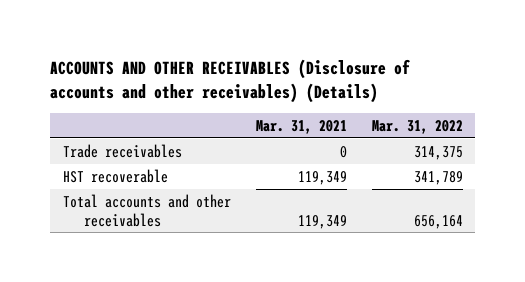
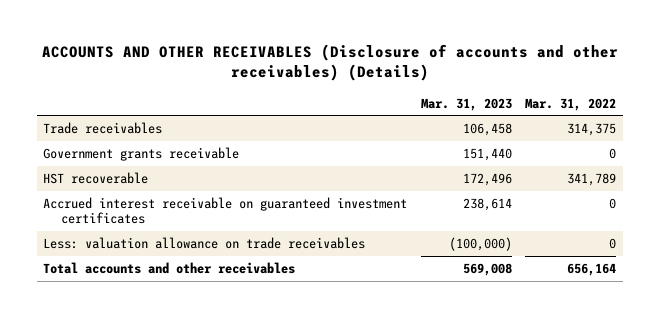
[255,119,347,134] Mar. 31, 2021 -> none
none -> [420,97,512,111] Mar. 31, 2023
none -> [43,146,240,161] Government grants receivable
none -> [43,196,408,225] Accrued interest receivable on guaranteed investment certificates
none -> [43,236,366,249] Less: valuation allowance on trade receivables

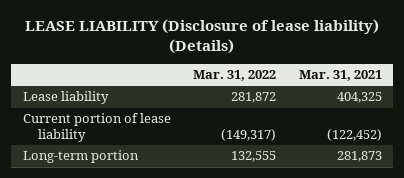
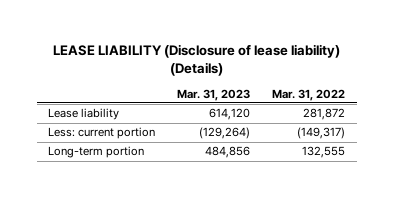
[298,70,382,82] Mar. 31, 2021 -> none
none -> [177,88,251,101] Mar. 31, 2023
[22,113,171,143] Current portion of lease liability -> [47,127,155,140] Less: current portion

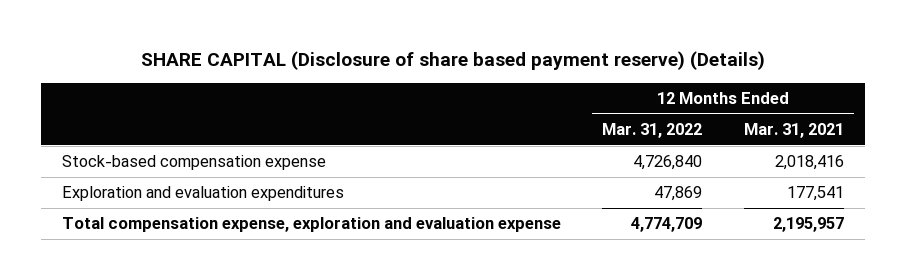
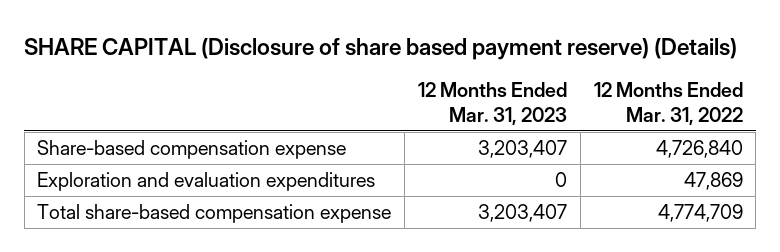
[743,122,844,138] Mar. 31, 2021 -> none
none -> [417,82,567,125] 12 Months Ended Mar. 31, 2023
[61,155,326,171] Stock-based compensation expense -> [37,140,347,160] Share-based compensation expense
[61,217,561,233] Total compensation expense, exploration and evaluation expense -> [37,204,392,224] Total share-based compensation expense

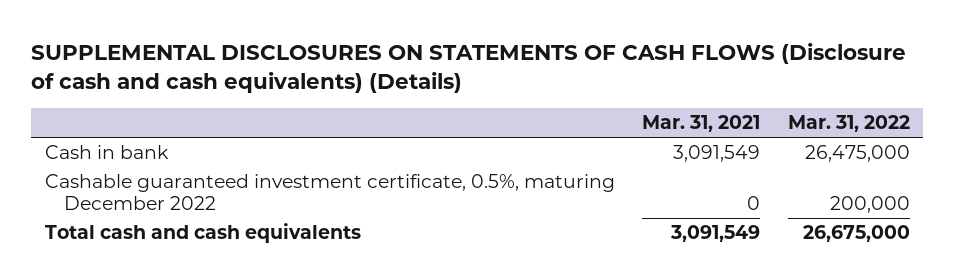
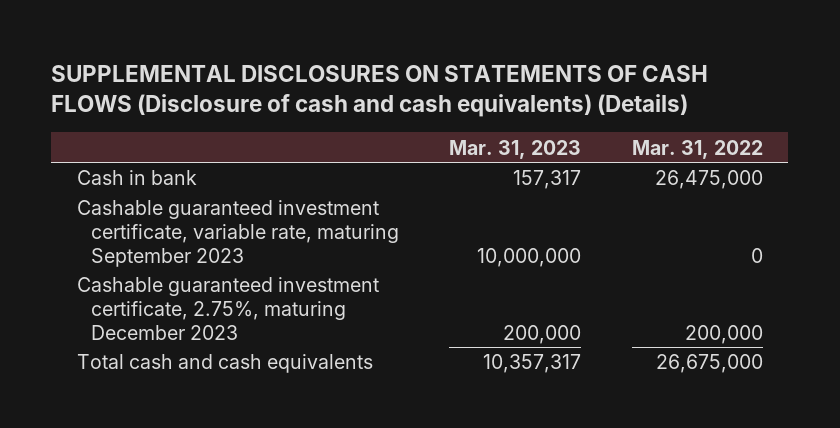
[642,115,761,133] Mar. 31, 2021 -> none
none -> [449,139,582,159] Mar. 31, 2023
none -> [76,200,399,267] Cashable guaranteed investment certificate, variable rate, maturing September 2023
[44,174,615,211] Cashable guaranteed investment certificate, 0.5%, maturing December 2022 -> [76,277,379,340] Cashable guaranteed investment certificate, 2.75%, maturing December 2023

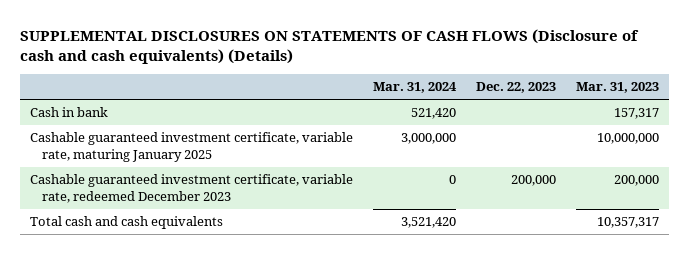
[631,139,763,159] Mar. 31, 2022 -> none
none -> [373,82,458,94] Mar. 31, 2024
none -> [476,82,557,94] Dec. 22, 2023
[76,200,399,267] Cashable guaranteed investment certificate, variable rate, maturing September 2023 -> [30,132,354,162] Cashable guaranteed investment certificate, variable rate, maturing January 2025
[76,277,379,340] Cashable guaranteed investment certificate, 2.75%, maturing December 2023 -> [30,174,354,203] Cashable guaranteed investment certificate, variable rate, redeemed December 2023

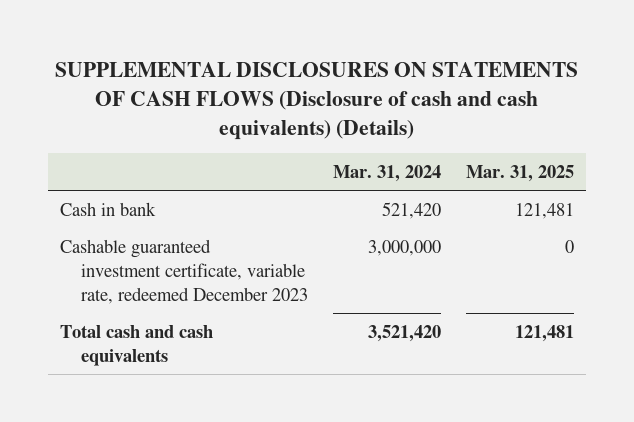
[476,82,557,94] Dec. 22, 2023 -> none
[575,82,659,94] Mar. 31, 2023 -> none
none -> [465,165,574,183] Mar. 31, 2025
[30,132,354,162] Cashable guaranteed investment certificate, variable rate, maturing January 2025 -> none
[449,175,457,185] 0 -> [368,239,442,256] 3,000,000

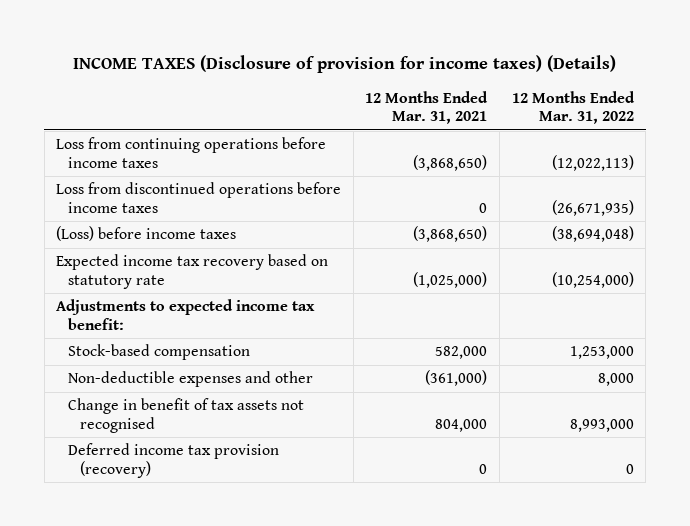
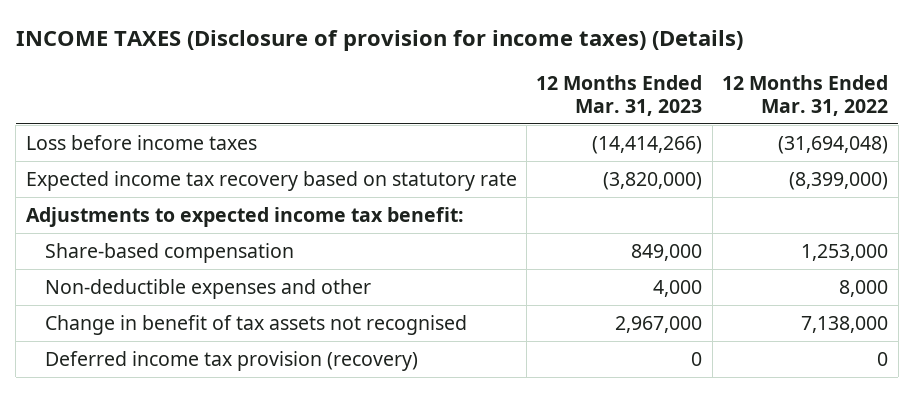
[365,90,489,124] 12 Months Ended Mar. 31, 2021 -> none
none -> [536,74,703,116] 12 Months Ended Mar. 31, 2023
[56,182,342,213] Loss from discontinued operations before income taxes -> none
[56,226,237,242] (Loss) before income taxes -> none
[56,137,327,168] Loss from continuing operations before income taxes -> [25,134,257,150] Loss before income taxes
[551,154,634,171] (12,022,113) -> [778,135,889,154] (31,694,048)
[551,271,634,288] (10,254,000) -> [789,171,889,190] (8,399,000)
[68,344,251,361] Stock-based compensation -> [45,242,295,263] Share-based compensation
[569,418,634,432] 8,993,000 -> [801,315,889,333] 7,138,000

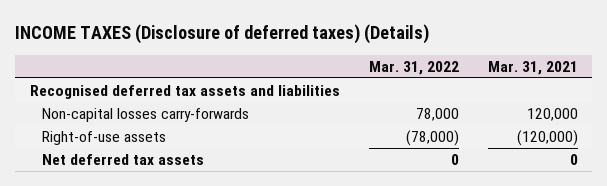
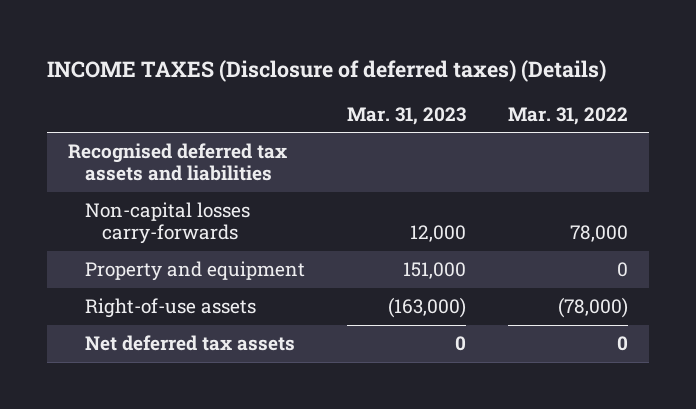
[487,60,578,75] Mar. 31, 2021 -> none
none -> [346,106,466,125] Mar. 31, 2023
none -> [85,261,306,282] Property and equipment

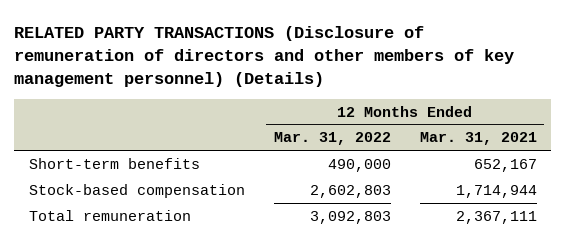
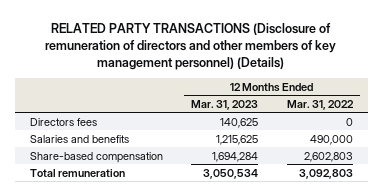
[419,132,537,146] Mar. 31, 2021 -> none
none -> [191,99,259,110] Mar. 31, 2023
none -> [29,117,97,126] Directors fees
[28,157,200,169] Short-term benefits -> [29,134,129,143] Salaries and benefits
[28,183,245,198] Stock-based compensation -> [29,151,163,163] Share-based compensation

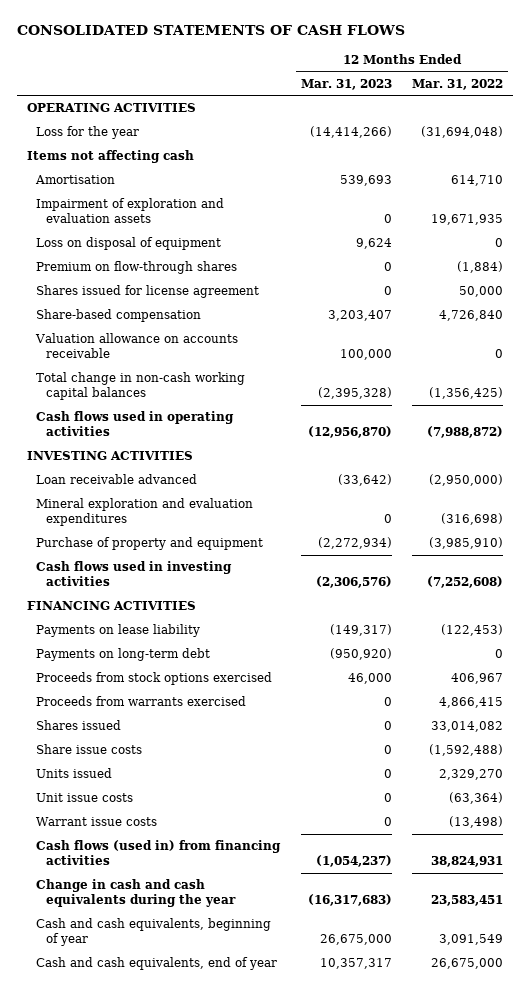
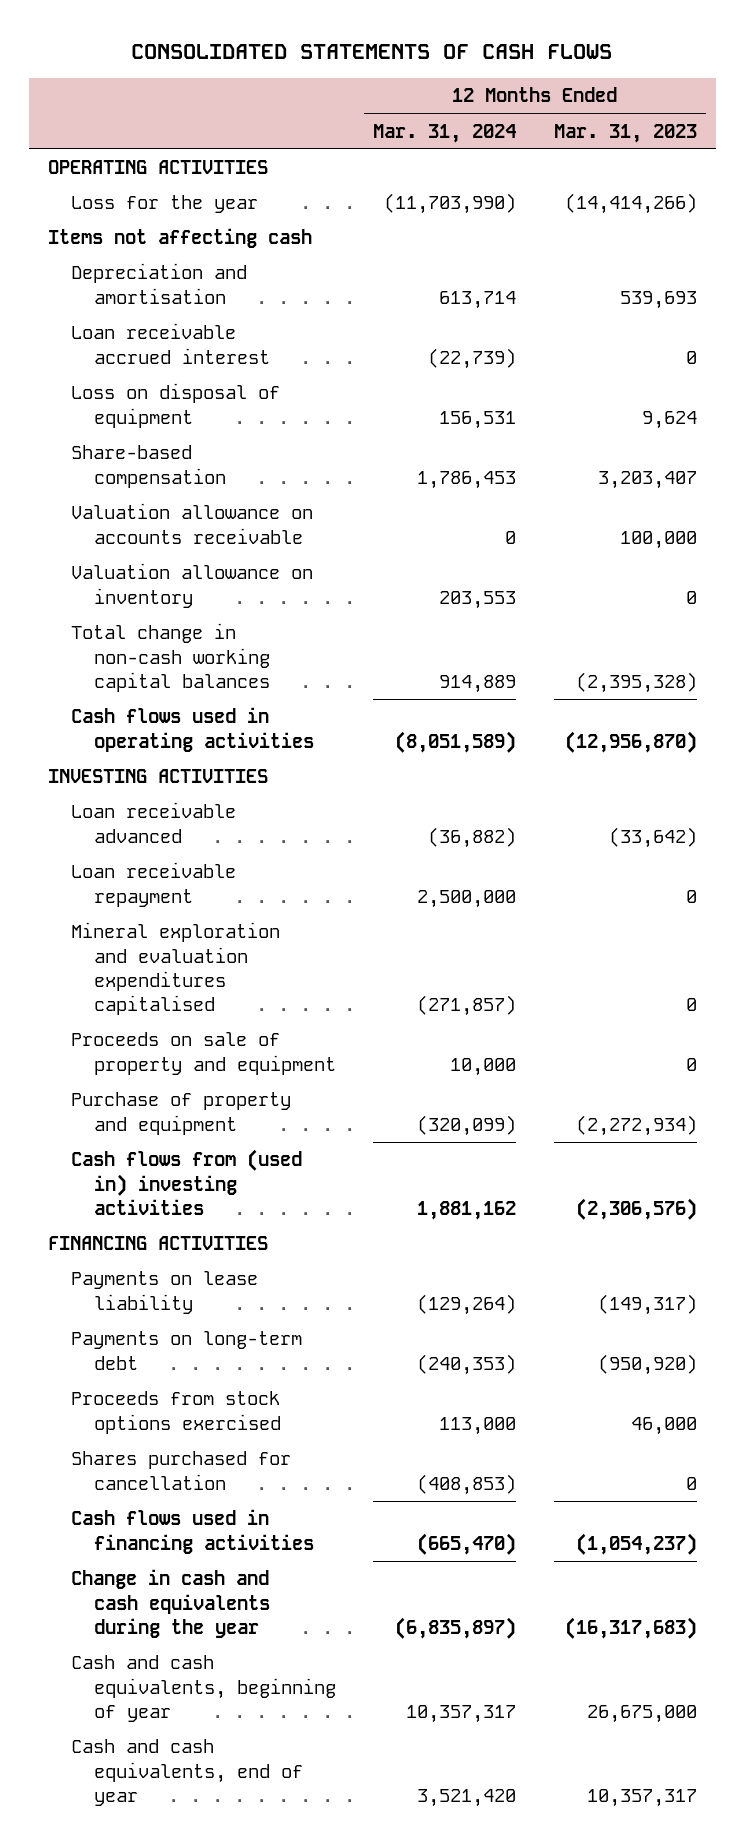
[412,78,504,90] Mar. 31, 2022 -> none
none -> [373,123,517,143] Mar. 31, 2024
[36,198,225,224] Impairment of exploration and evaluation assets -> none
[35,175,116,185] Amortisation -> [70,263,247,304] Depreciation and amortisation
none -> [70,323,270,364] Loan receivable accrued interest
[36,261,238,275] Premium on flow-through shares -> none
[36,285,260,299] Shares issued for license agreement -> none
none -> [70,563,313,608] Valuation allowance on inventory
none -> [70,862,236,907] Loan receivable repayment
[36,498,254,527] Mineral exploration and evaluation expenditures -> [70,922,280,1016] Mineral exploration and evaluation expenditures capitalised
none -> [70,1032,336,1075] Proceeds on sale of property and equipment
[36,561,233,587] Cash flows used in investing activities -> [70,1149,302,1215] Cash flows from (used in) investing activities
[36,696,247,707] Proceeds from warrants exercised -> none
[36,720,122,731] Shares issued -> none
[36,744,143,755] Share issue costs -> none
[36,768,113,779] Units issued -> none
[36,793,134,803] Unit issue costs -> none
[36,817,158,827] Warrant issue costs -> none
none -> [70,1451,291,1490] Shares purchased for cancellation
[36,840,282,866] Cash flows (used in) from financing activities -> [70,1509,314,1554] Cash flows used in financing activities

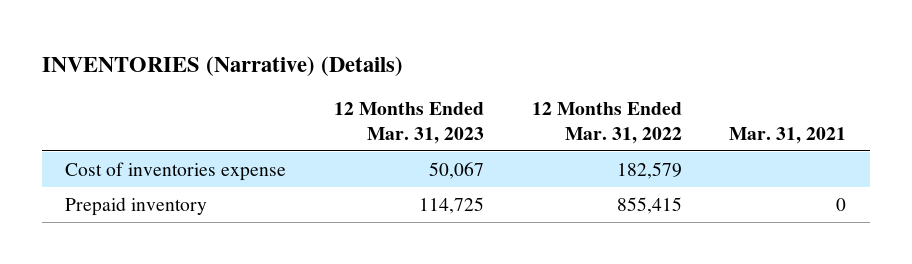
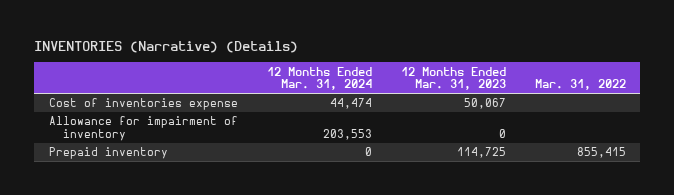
[531,101,682,144] 12 Months Ended Mar. 31, 2022 -> none
[729,126,847,144] Mar. 31, 2021 -> none
none -> [266,66,372,91] 12 Months Ended Mar. 31, 2024
none -> [534,79,626,91] Mar. 31, 2022
none -> [48,116,238,142] Allowance for impairment of inventory

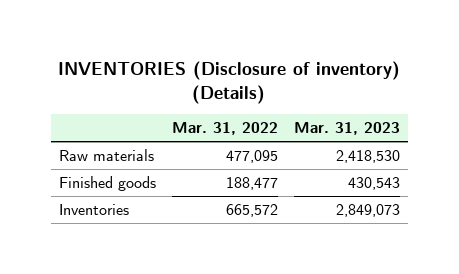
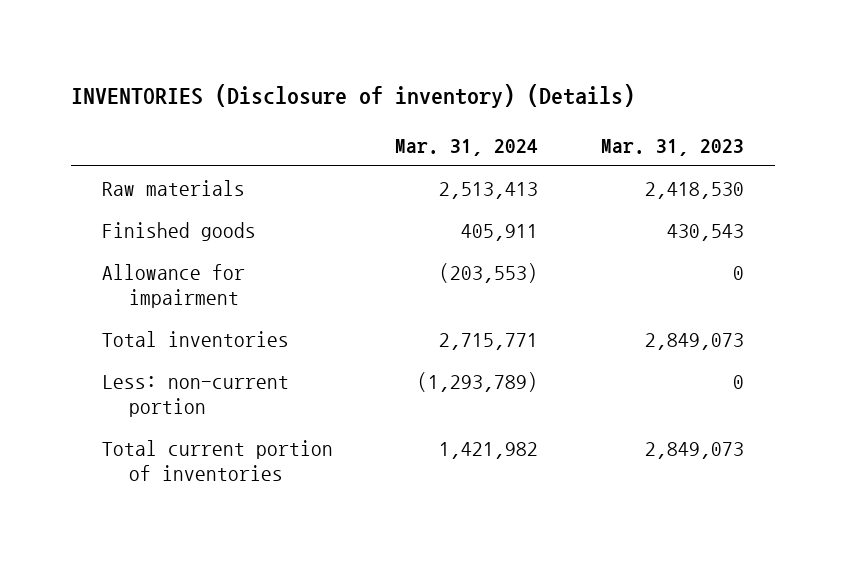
[171,122,278,136] Mar. 31, 2022 -> none
none -> [395,138,539,156] Mar. 31, 2024
none -> [102,263,246,308] Allowance for impairment
none -> [102,330,290,347] Total inventories
none -> [102,374,290,417] Less: non-current portion
[58,204,129,216] Inventories -> [102,439,334,481] Total current portion of inventories

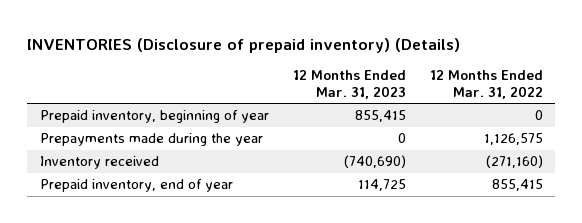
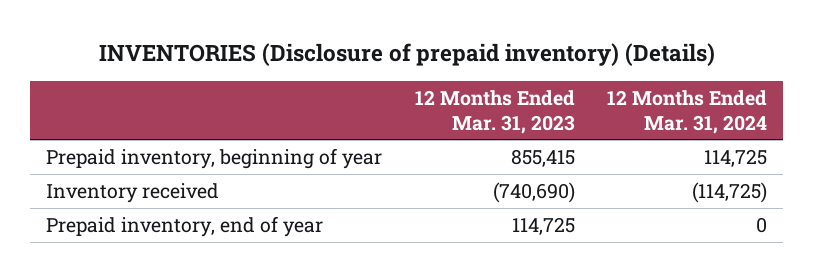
[429,70,543,99] 12 Months Ended Mar. 31, 2022 -> none
none -> [606,89,767,134] 12 Months Ended Mar. 31, 2024
[39,133,263,147] Prepayments made during the year -> none

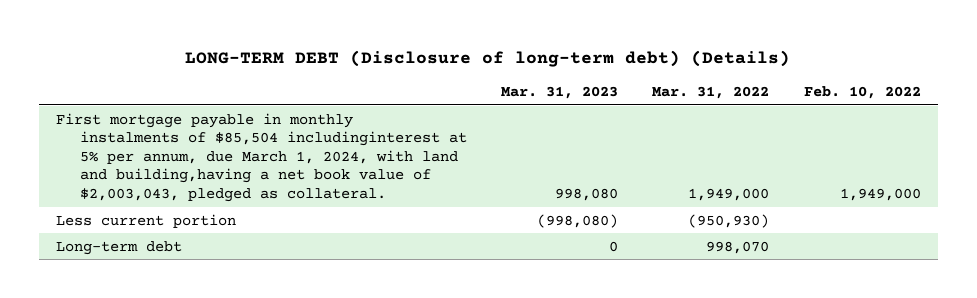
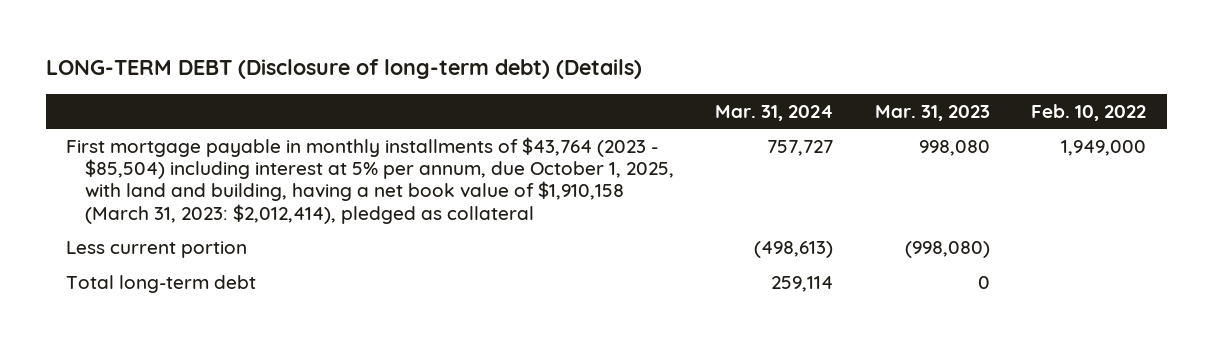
[652,86,770,100] Mar. 31, 2022 -> none
none -> [715,104,834,121] Mar. 31, 2024
[55,112,467,202] First mortgage payable in monthly instalments of $85,504 includinginterest at 5% per annum, due March 1, 2024, with land and building,having a net book value of $2,003,043, pledged as collateral. -> [66,137,674,224] First mortgage payable in monthly installments of $43,764 (2023 - $85,504) including interest at 5% per annum, due October 1, 2025, with land and building, having a net book value of $1,910,158 (March 31, 2023: $2,012,414), pledged as collateral
[55,240,182,255] Long-term debt -> [66,275,257,294] Total long-term debt

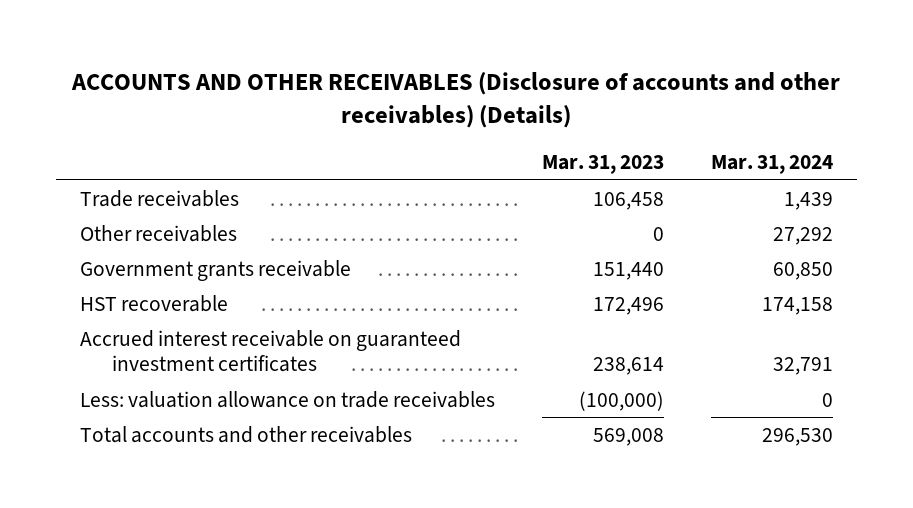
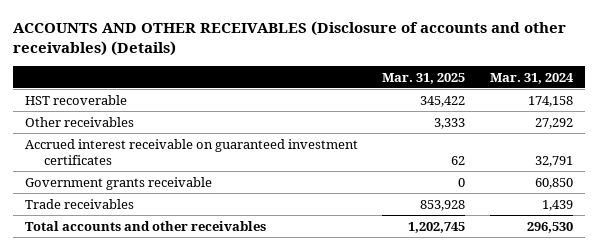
[541,155,664,175] Mar. 31, 2023 -> none
none -> [382,72,466,84] Mar. 31, 2025
[79,224,237,242] Other receivables -> [24,116,134,127] Other receivables
[79,390,495,408] Less: valuation allowance on trade receivables -> none
[79,259,351,281] Government grants receivable -> [24,176,212,190] Government grants receivable
[79,189,239,207] Trade receivables -> [24,198,134,209] Trade receivables

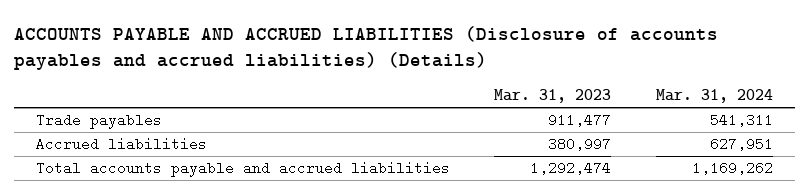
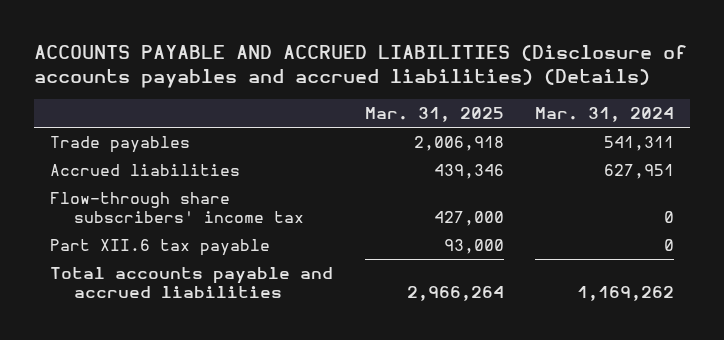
[494,89,612,104] Mar. 31, 2023 -> none
none -> [364,107,504,123] Mar. 31, 2025
none -> [50,192,305,224] Flow-through share subscribers' income tax
none -> [50,239,271,257] Part XII.6 tax payable

